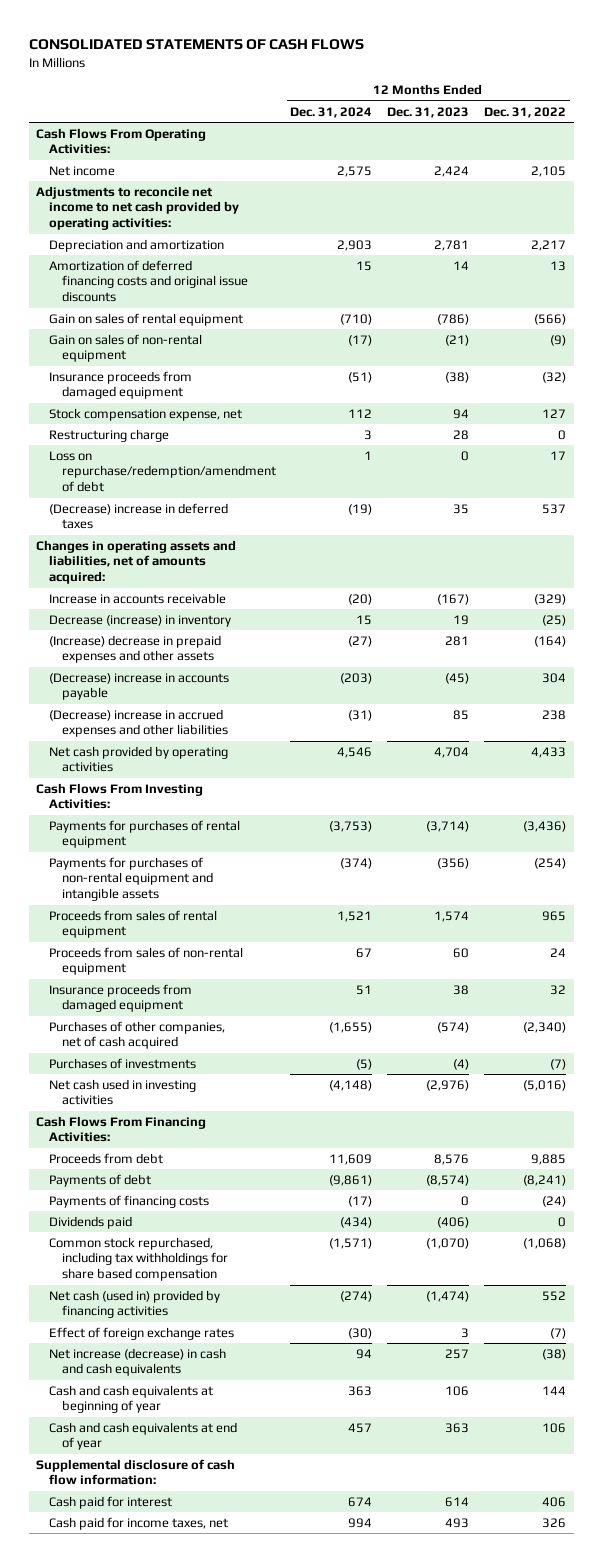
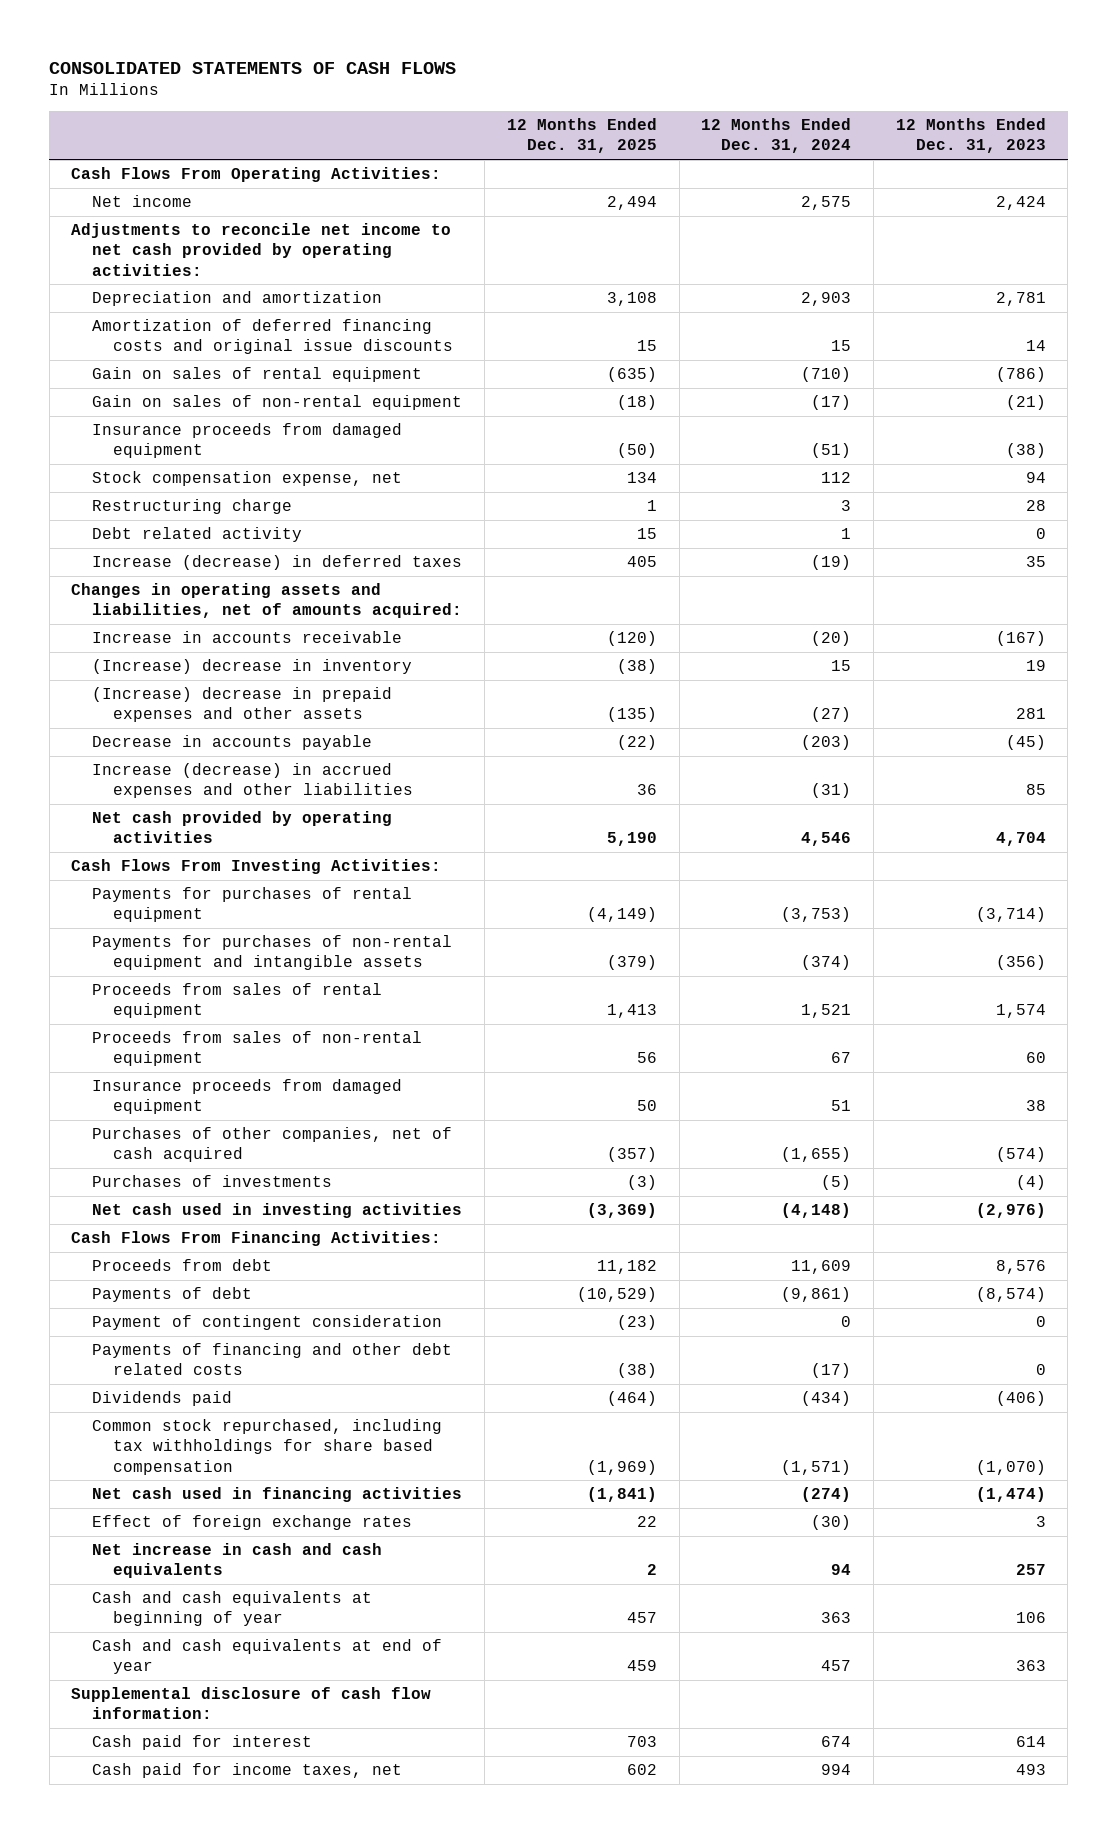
[484,106,567,118] Dec. 31, 2022 -> none
none -> [506,118,657,154] 12 Months Ended Dec. 31, 2025
[48,450,276,493] Loss on repurchase/redemption/amendment of debt -> [92,527,303,543] Debt related activity
[48,502,228,530] (Decrease) increase in deferred taxes -> [92,555,463,571] Increase (decrease) in deferred taxes
[48,614,231,627] Decrease (increase) in inventory -> [92,659,413,675] (Increase) decrease in inventory
[48,672,229,701] (Decrease) increase in accounts payable -> [92,735,373,751] Decrease in accounts payable
[48,708,228,738] (Decrease) increase in accrued expenses and other liabilities -> [92,763,414,799] Increase (decrease) in accrued expenses and other liabilities
none -> [92,1315,443,1331] Payment of contingent consideration
[48,1194,209,1208] Payments of financing costs -> [92,1343,453,1376] Payments of financing and other debt related costs
[48,1289,220,1319] Net cash (used in) provided by financing activities -> [92,1487,463,1503] Net cash used in financing activities
[48,1347,226,1377] Net increase (decrease) in cash and cash equivalents -> [92,1543,383,1579] Net increase in cash and cash equivalents

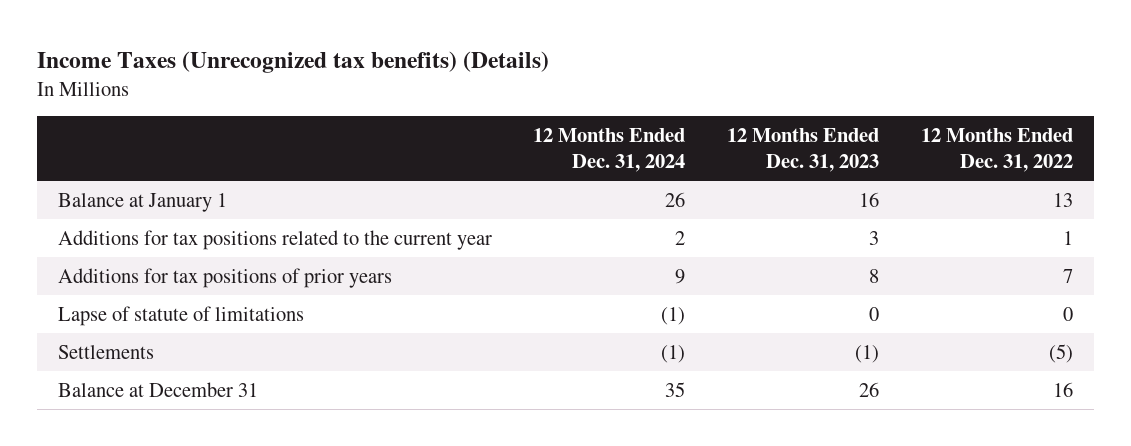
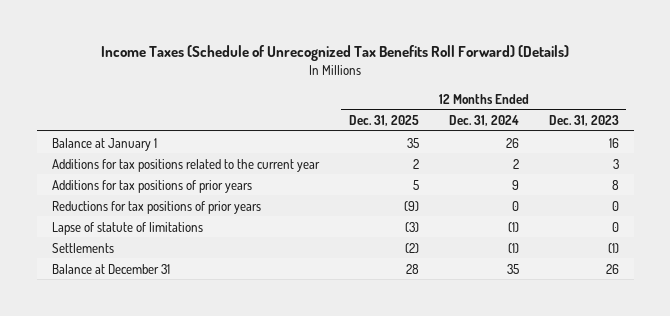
[36,51,549,74] Income Taxes (Unrecognized tax benefits) (Details) -> [101,45,570,62] Income Taxes (Schedule of Unrecognized Tax Benefits Roll Forward) (Details)
[921,128,1074,173] 12 Months Ended Dec. 31, 2022 -> none
none -> [348,115,419,127] Dec. 31, 2025
none -> [51,200,261,214] Reductions for tax positions of prior years

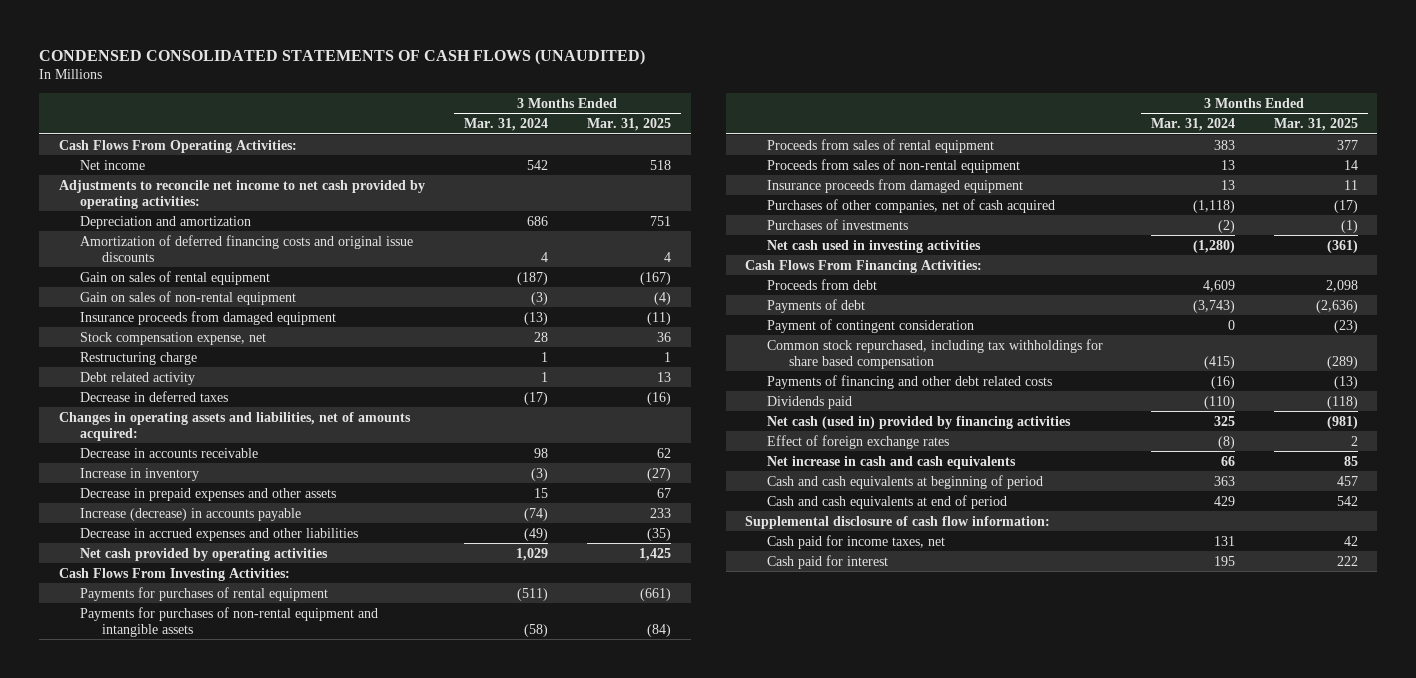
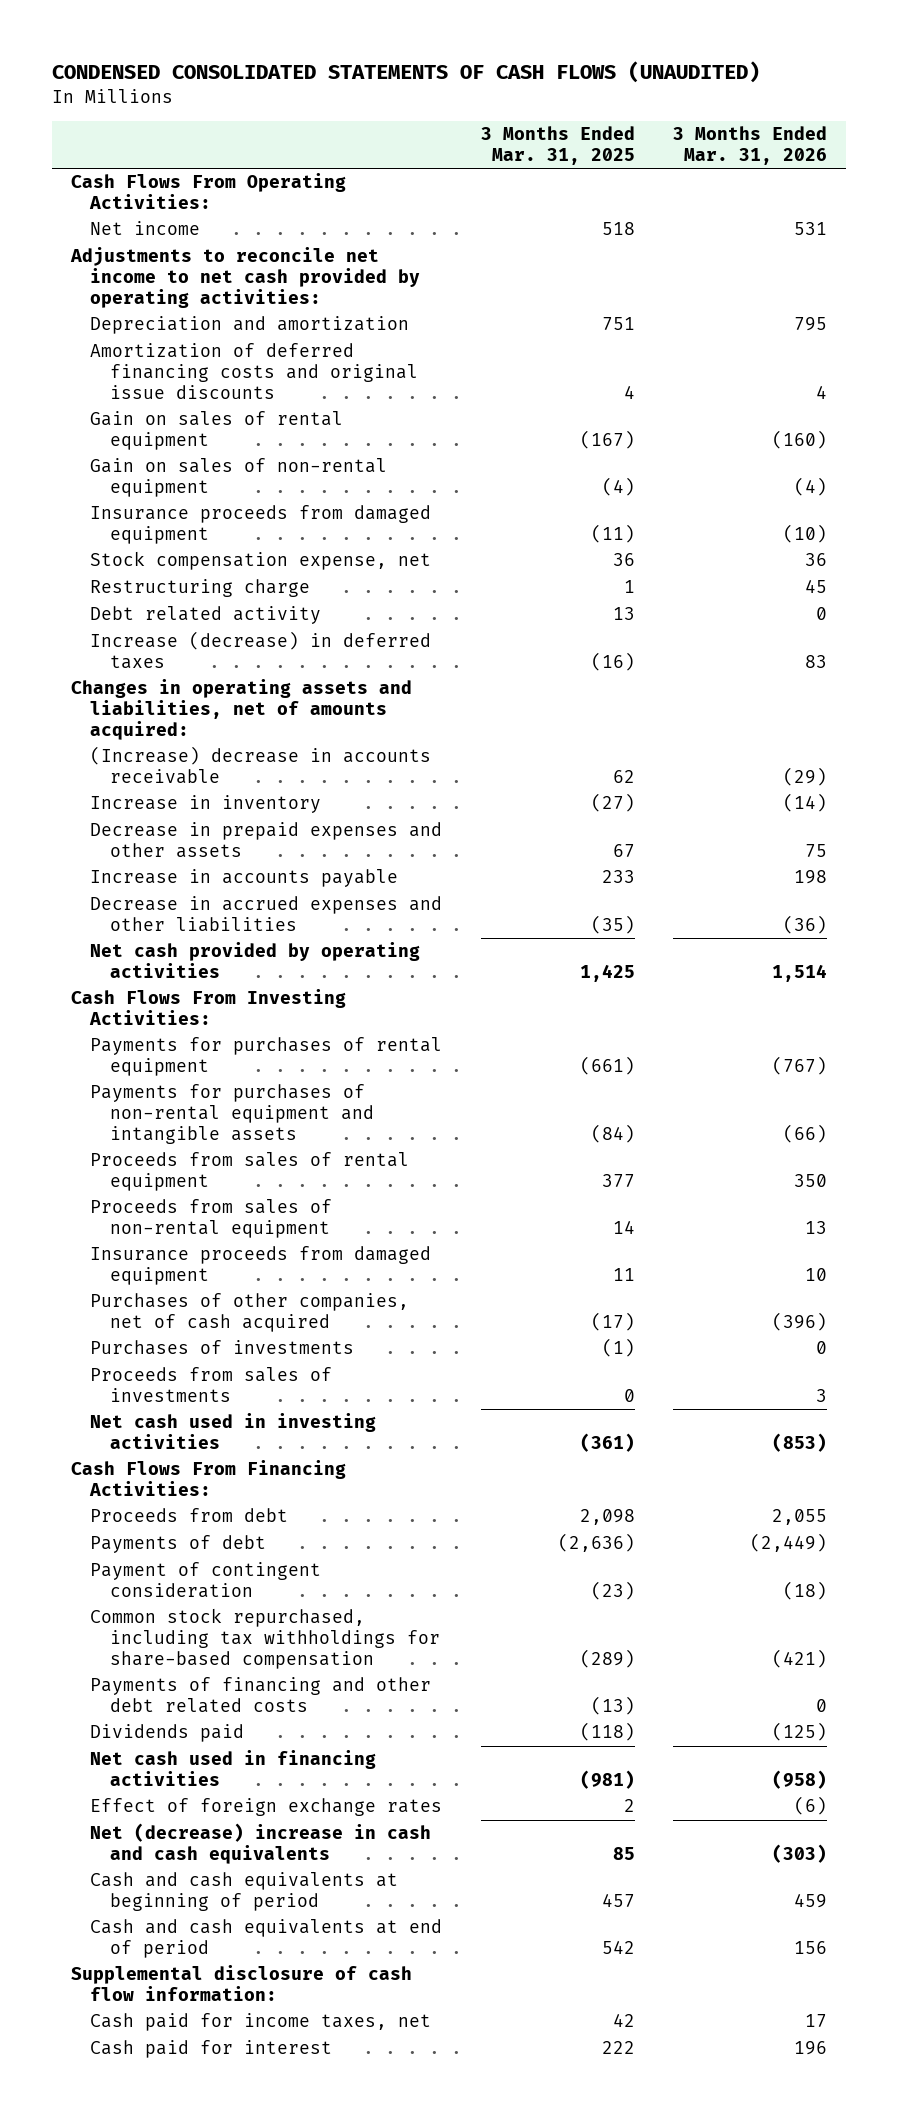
[463,118,548,132] Mar. 31, 2024 -> none
none -> [673,126,828,166] 3 Months Ended Mar. 31, 2026
[80,390,229,402] Decrease in deferred taxes -> [90,631,432,670] Increase (decrease) in deferred taxes
[80,447,259,458] Decrease in accounts receivable -> [90,746,432,785] (Increase) decrease in accounts receivable
[80,507,302,521] Increase (decrease) in accounts payable -> [90,869,399,888] Increase in accounts payable
none -> [90,1367,333,1403] Proceeds from sales of investments
[767,338,1104,369] Common stock repurchased, including tax withholdings for share based compensation -> [90,1608,440,1670] Common stock repurchased, including tax withholdings for share-based compensation
[767,415,1072,429] Net cash (used in) provided by financing activities -> [90,1750,377,1787] Net cash used in financing activities
[767,455,1017,469] Net increase in cash and cash equivalents -> [90,1823,432,1865] Net (decrease) increase in cash and cash equivalents

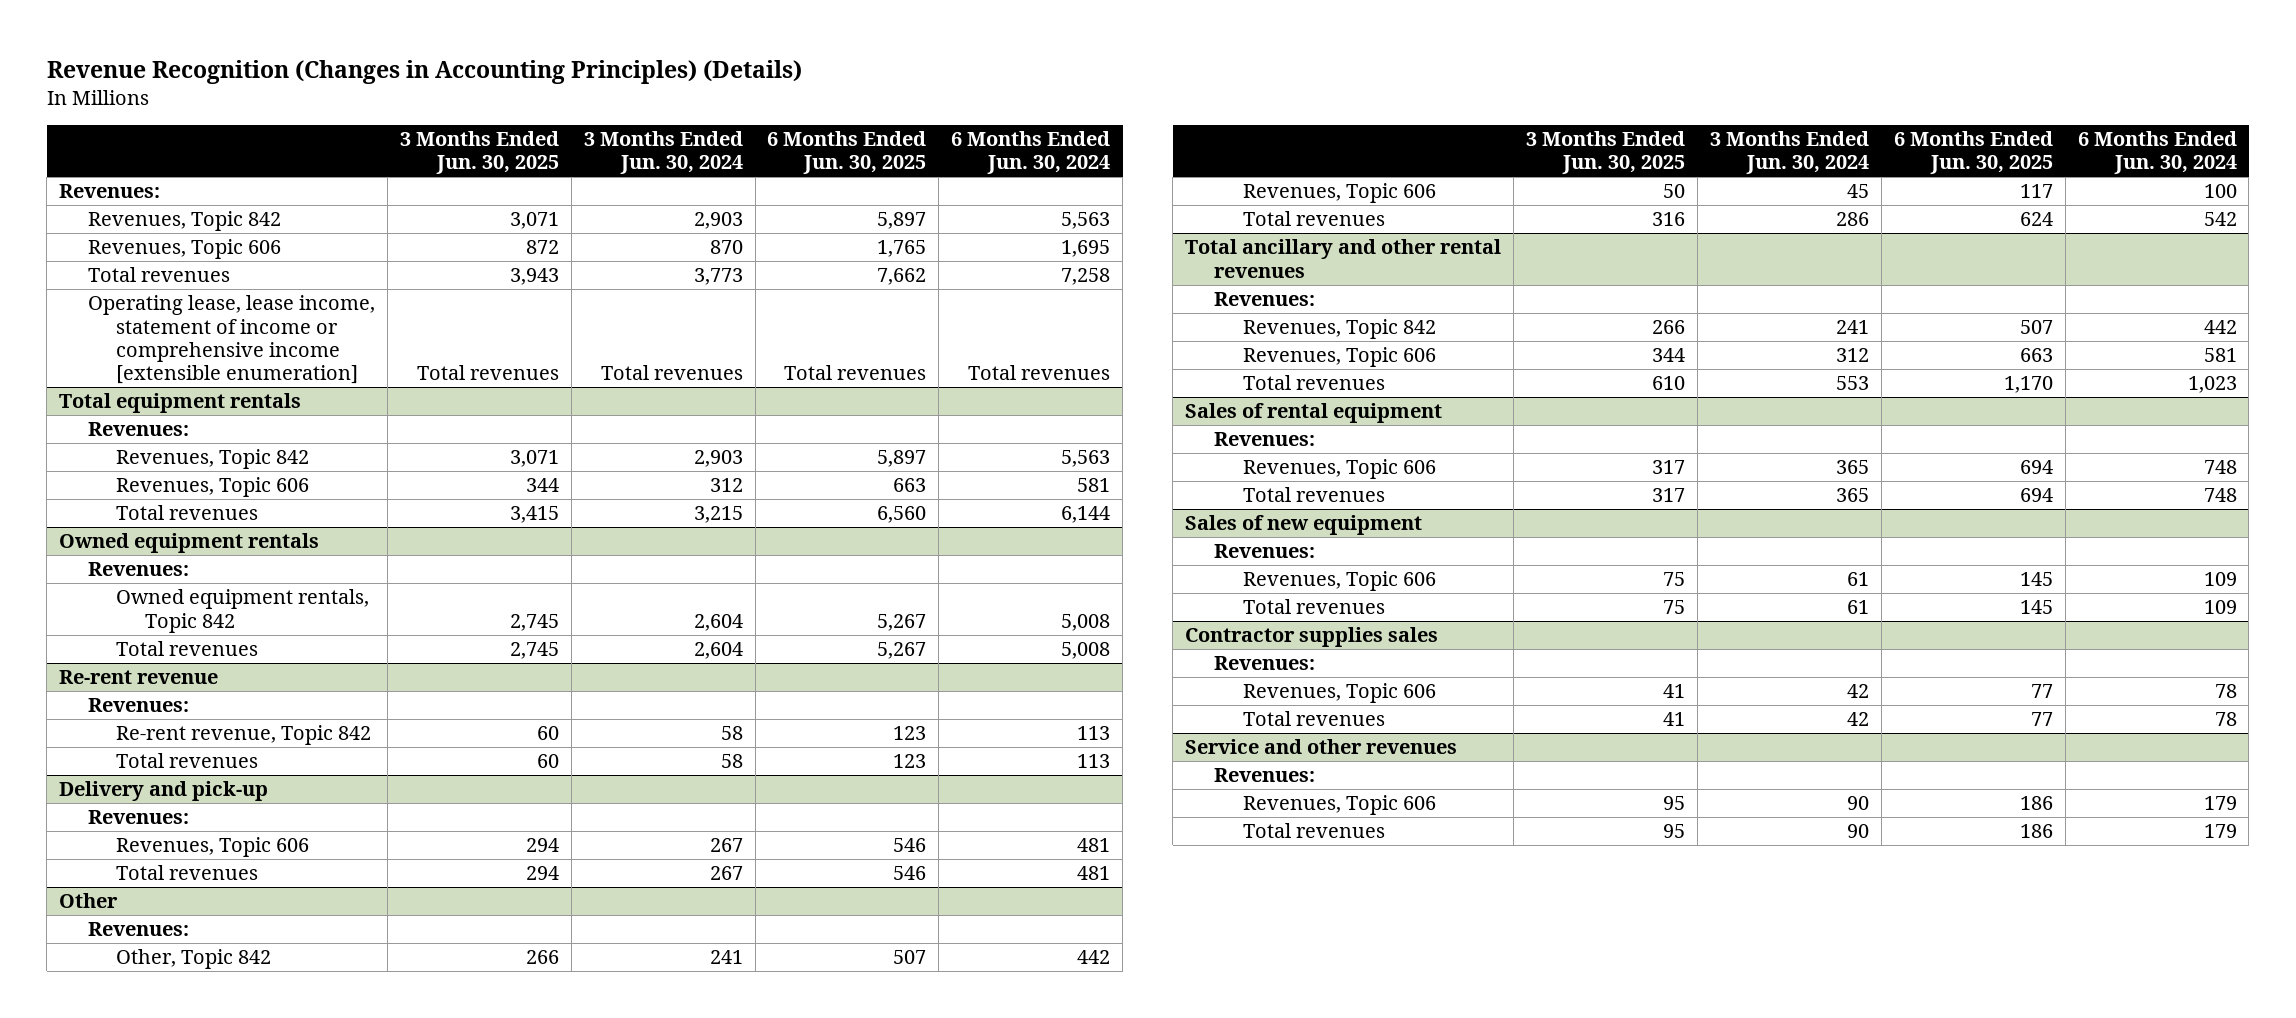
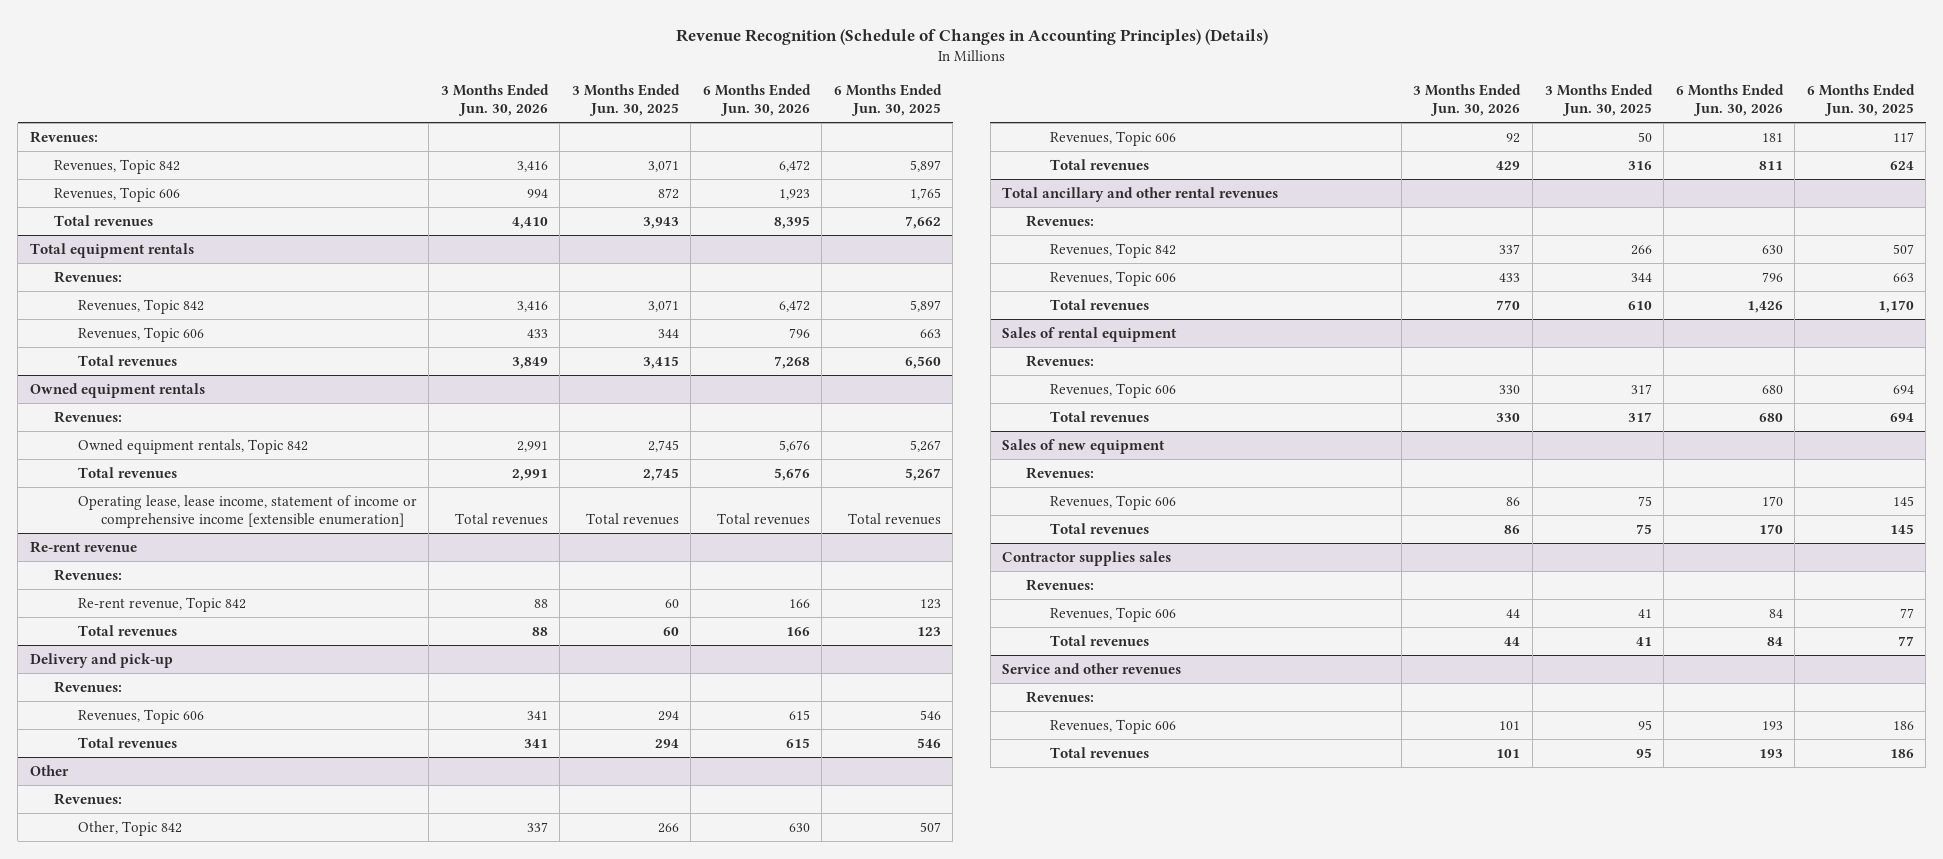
[46,59,802,84] Revenue Recognition (Changes in Accounting Principles) (Details) -> [675,28,1268,45] Revenue Recognition (Schedule of Changes in Accounting Principles) (Details)
[583,131,743,175] 3 Months Ended Jun. 30, 2024 -> none
[951,131,1111,175] 6 Months Ended Jun. 30, 2024 -> none
none -> [440,83,549,117] 3 Months Ended Jun. 30, 2026
none -> [702,83,811,117] 6 Months Ended Jun. 30, 2026
[87,295,375,385] Operating lease, lease income, statement of income or comprehensive income [extensible enumeration] -> none
none -> [77,494,417,529] Operating lease, lease income, statement of income or comprehensive income [extensible enumeration]

